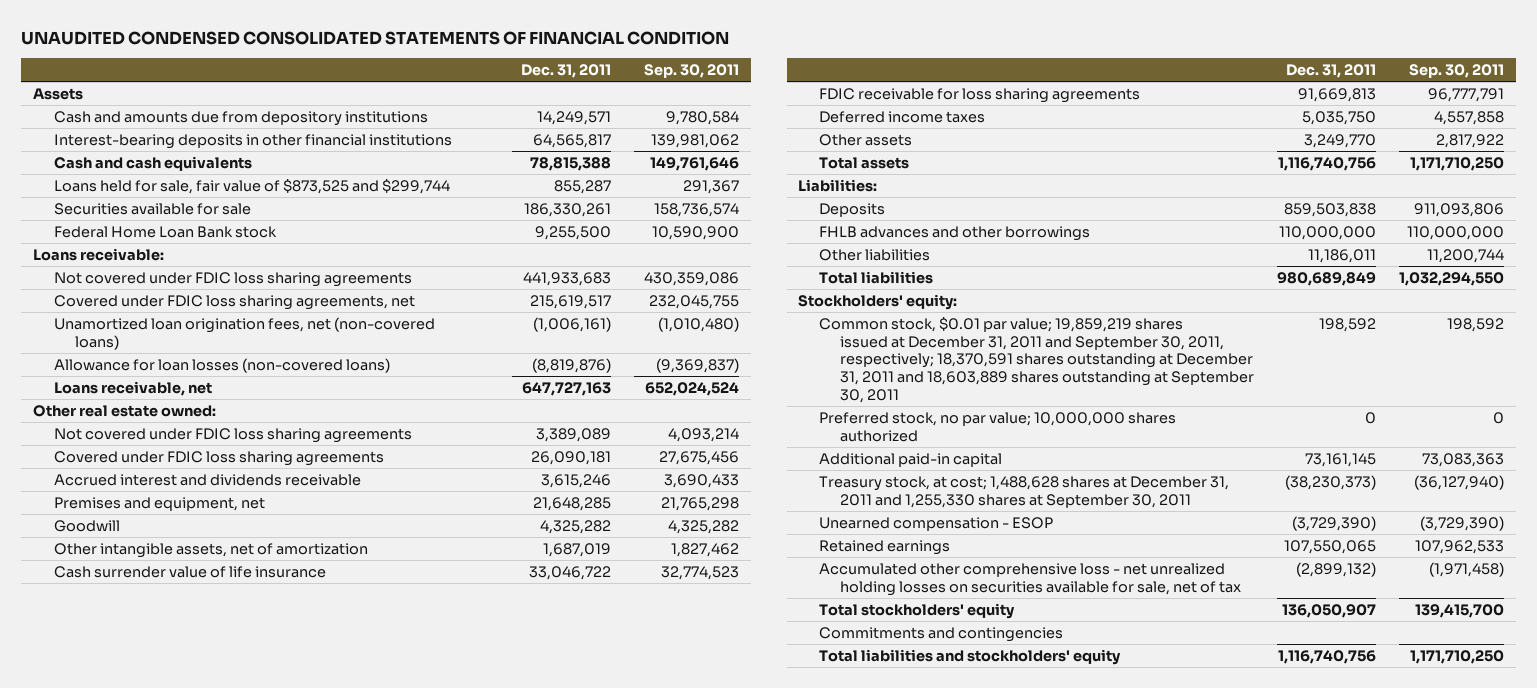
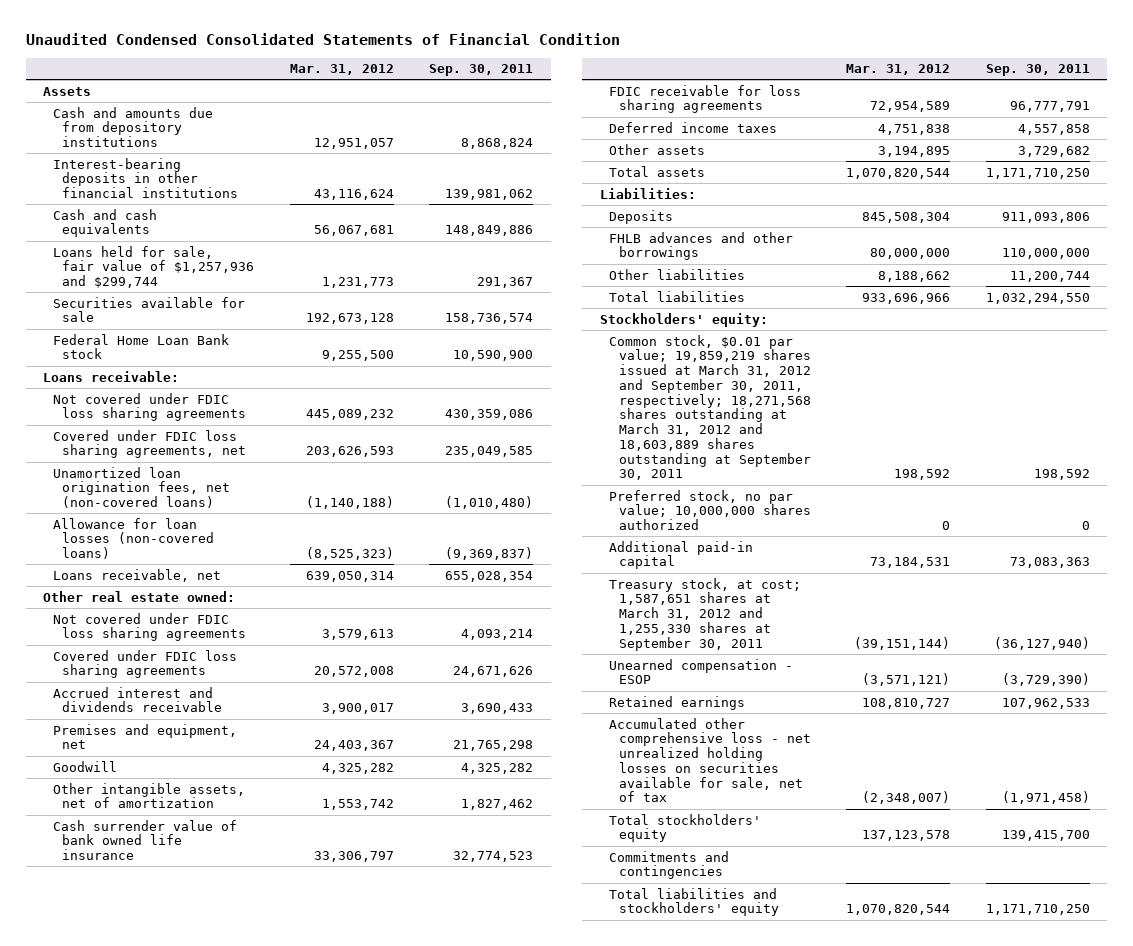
[21,30,730,45] UNAUDITED CONDENSED CONSOLIDATED STATEMENTS OF FINANCIAL CONDITION -> [25,33,620,46] Unaudited Condensed Consolidated Statements of Financial Condition
[520,63,611,78] Dec. 31, 2011 -> none
none -> [289,64,394,76] Mar. 31, 2012
[666,110,740,125] 9,780,584 -> [461,138,534,150] 8,868,824
[650,156,740,171] 149,761,646 -> [445,225,534,237] 148,849,886
[53,178,450,194] Loans held for sale, fair value of $873,525 and $299,744 -> [52,245,255,289] Loans held for sale, fair value of $1,257,936 and $299,744
[649,294,740,309] 232,045,755 -> [445,446,534,458] 235,049,585
[645,381,740,396] 652,024,524 -> [445,570,534,582] 655,028,354
[659,450,740,465] 27,675,456 -> [453,666,534,678] 24,671,626
[53,565,326,578] Cash surrender value of life insurance -> [52,819,237,861] Cash surrender value of bank owned life insurance
[1436,133,1505,148] 2,817,922 -> [1017,145,1090,157] 3,729,682
[819,316,1254,404] Common stock, $0.01 par value; 19,859,219 shares issued at December 31, 2011 and September 30, 2011, respectively; 18,370,591 shares outstanding at December 31, 2011 and 18,603,889 shares outstanding at September 30, 2011 -> [609,334,811,481] Common stock, $0.01 par value; 19,859,219 shares issued at March 31, 2012 and September 30, 2011, respectively; 18,271,568 shares outstanding at March 31, 2012 and 18,603,889 shares outstanding at September 30, 2011
[819,475,1230,508] Treasury stock, at cost; 1,488,628 shares at December 31, 2011 and 1,255,330 shares at September 30, 2011 -> [609,577,802,651] Treasury stock, at cost; 1,587,651 shares at March 31, 2012 and 1,255,330 shares at September 30, 2011

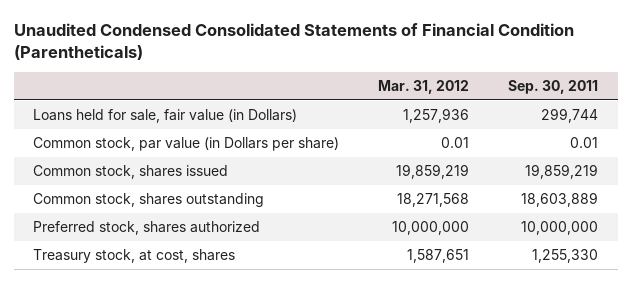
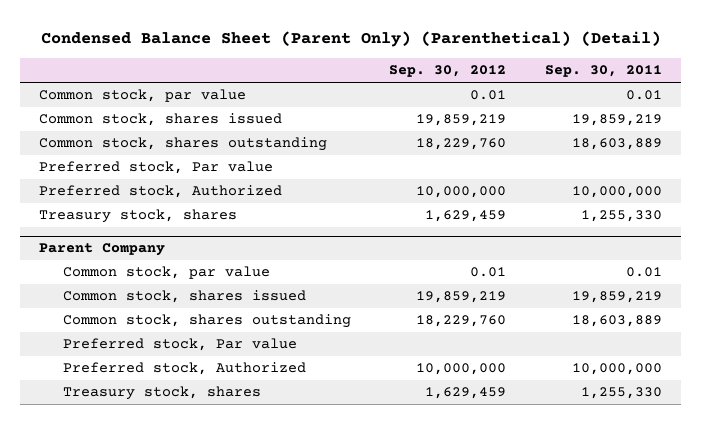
[13,22,574,60] Unaudited Condensed Consolidated Statements of Financial Condition (Parentheticals) -> [40,31,661,48] Condensed Balance Sheet (Parent Only) (Parenthetical) (Detail)
[378,79,470,94] Mar. 31, 2012 -> none
none -> [389,65,507,78] Sep. 30, 2012
[33,109,298,124] Loans held for sale, fair value (in Dollars) -> none
[33,137,340,152] Common stock, par value (in Dollars per share) -> [39,89,247,103] Common stock, par value
none -> [39,161,274,175] Preferred stock, Par value
[33,221,261,236] Preferred stock, shares authorized -> [39,185,283,199] Preferred stock, Authorized
[33,249,236,264] Treasury stock, at cost, shares -> [39,209,238,224] Treasury stock, shares
none -> [39,243,166,257] Parent Company
none -> [62,266,270,280] Common stock, par value
none -> [62,290,306,304] Common stock, shares issued
none -> [62,314,351,329] Common stock, shares outstanding
none -> [62,338,297,352] Preferred stock, Par value
none -> [62,362,306,376] Preferred stock, Authorized
none -> [62,386,261,401] Treasury stock, shares

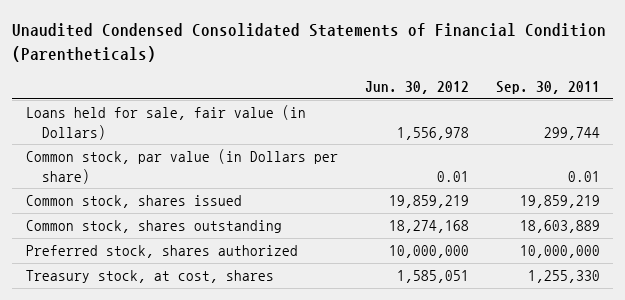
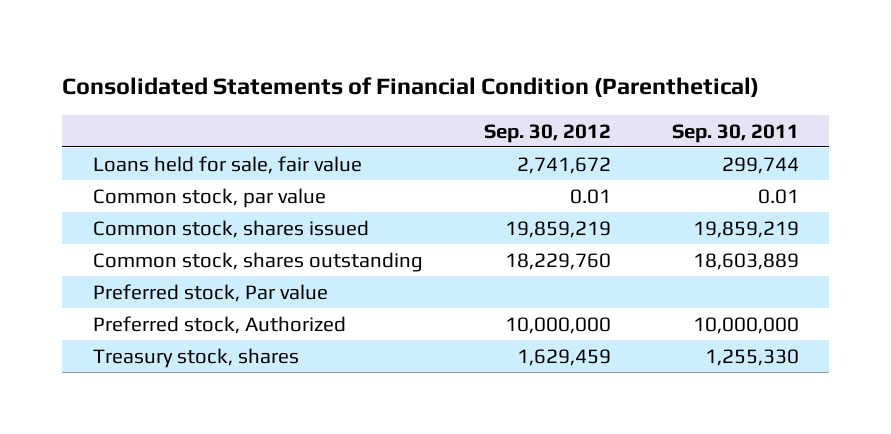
[12,23,607,62] Unaudited Condensed Consolidated Statements of Financial Condition (Parentheticals) -> [62,77,760,98] Consolidated Statements of Financial Condition (Parenthetical)
[364,80,469,94] Jun. 30, 2012 -> none
none -> [483,123,611,143] Sep. 30, 2012
[25,105,306,140] Loans held for sale, fair value (in Dollars) -> [92,155,362,174] Loans held for sale, fair value
[25,149,338,184] Common stock, par value (in Dollars per share) -> [92,187,326,208] Common stock, par value
none -> [92,283,328,302] Preferred stock, Par value
[25,245,298,259] Preferred stock, shares authorized -> [92,315,346,334] Preferred stock, Authorized
[25,270,274,284] Treasury stock, at cost, shares -> [92,347,299,368] Treasury stock, shares

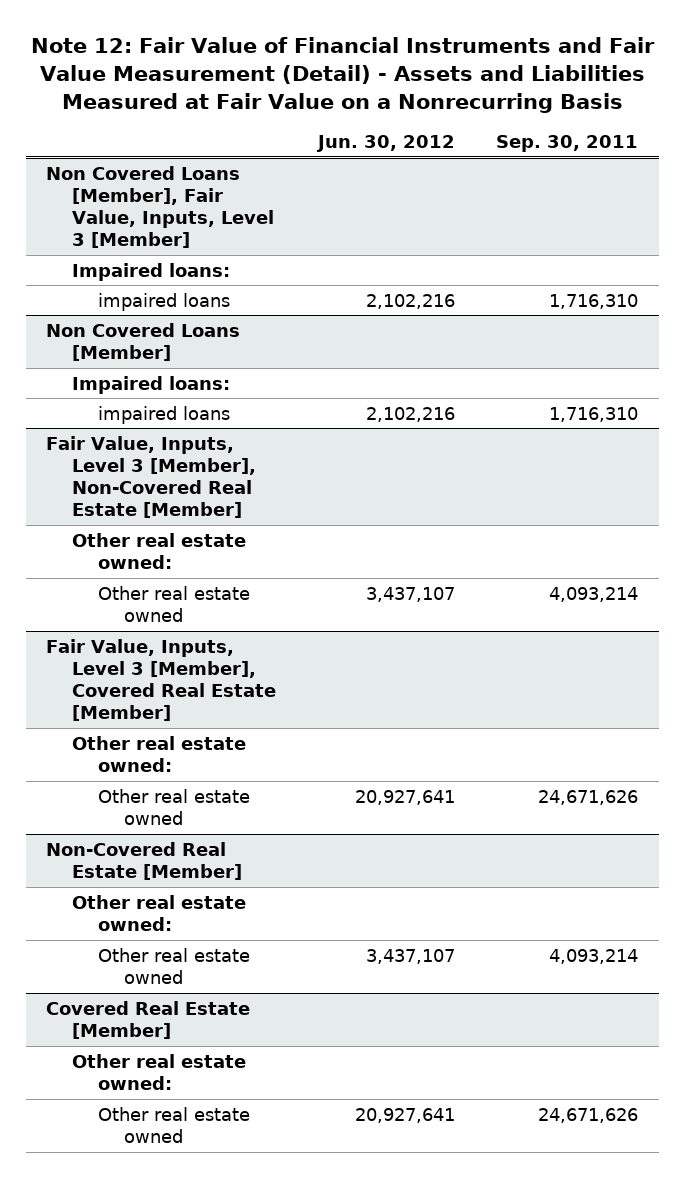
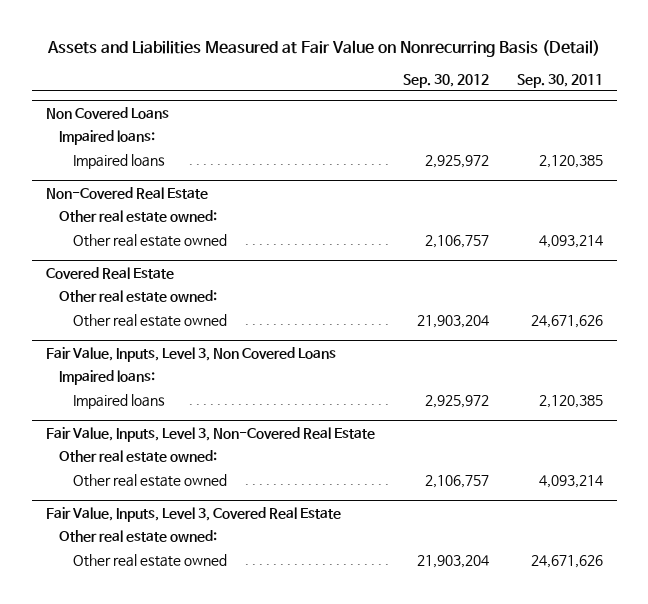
[31,37,656,113] Note 12: Fair Value of Financial Instruments and Fair Value Measurement (Detail) - Assets and Liabilities Measured at Fair Value on a Nonrecurring Basis -> [47,40,601,58] Assets and Liabilities Measured at Fair Value on Nonrecurring Basis (Detail)
[315,135,455,153] Jun. 30, 2012 -> none
none -> [402,74,489,89] Sep. 30, 2012
[46,165,275,249] Non Covered Loans [Member], Fair Value, Inputs, Level 3 [Member] -> none
[72,262,231,281] Impaired loans: -> none
[98,292,231,311] impaired loans -> none
[46,322,241,361] Non Covered Loans [Member] -> [45,106,169,119] Non Covered Loans
[46,435,257,519] Fair Value, Inputs, Level 3 [Member], Non-Covered Real Estate [Member] -> none
[98,405,231,424] impaired loans -> [73,153,166,169] Impaired loans
[548,406,638,422] 1,716,310 -> [538,154,603,168] 2,120,385
none -> [45,186,208,199] Non-Covered Real Estate
[46,638,277,722] Fair Value, Inputs, Level 3 [Member], Covered Real Estate [Member] -> none
none -> [45,266,174,279] Covered Real Estate
[46,841,243,880] Non-Covered Real Estate [Member] -> none
none -> [45,346,336,362] Fair Value, Inputs, Level 3, Non Covered Loans
none -> [59,369,156,385] Impaired loans:
none -> [73,393,166,409] Impaired loans
none -> [45,426,375,442] Fair Value, Inputs, Level 3, Non-Covered Real Estate
[46,1000,251,1039] Covered Real Estate [Member] -> none
none -> [45,506,341,522] Fair Value, Inputs, Level 3, Covered Real Estate

